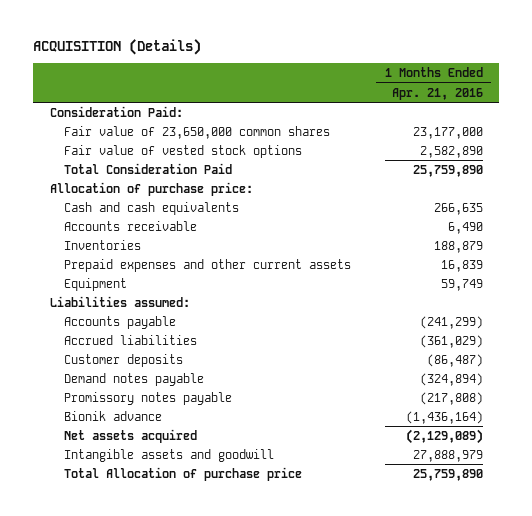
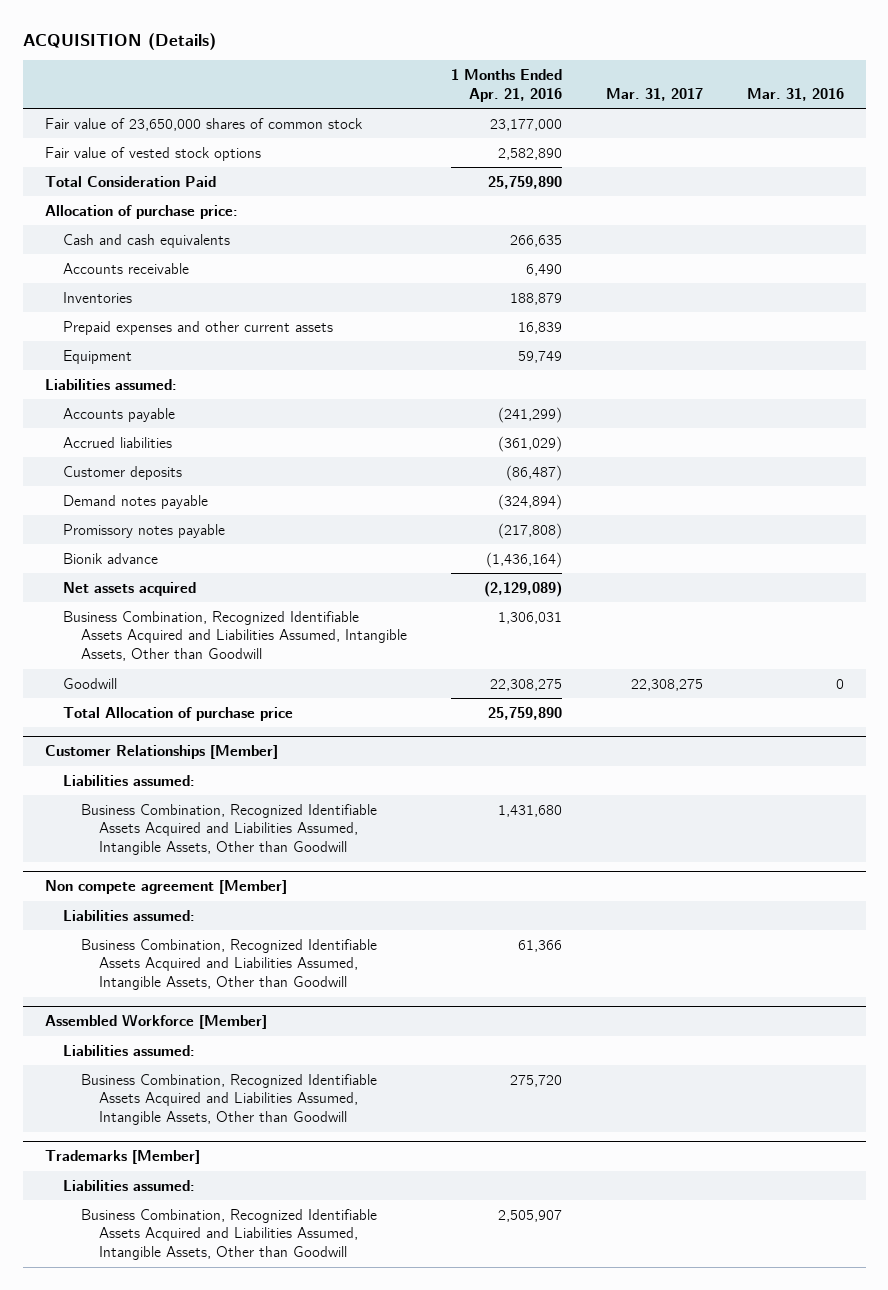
none -> [605,87,703,101] Mar. 31, 2017
none -> [746,87,844,101] Mar. 31, 2016
[49,105,183,117] Consideration Paid: -> none
[63,125,330,139] Fair value of 23,650,000 common shares -> [44,117,363,131] Fair value of 23,650,000 shares of common stock
none -> [62,610,407,661] Business Combination, Recognized Identifiable Assets Acquired and Liabilities Assumed, Intangible Assets, Other than Goodwill
[63,448,274,462] Intangible assets and goodwill -> [62,677,117,689] Goodwill
[412,449,483,462] 27,888,979 -> [489,678,562,691] 22,308,275
none -> [44,745,278,760] Customer Relationships [Member]
none -> [62,774,195,786] Liabilities assumed:
none -> [80,803,377,855] Business Combination, Recognized Identifiable Assets Acquired and Liabilities Assumed, Intangible Assets, Other than Goodwill
none -> [44,880,287,895] Non compete agreement [Member]
none -> [62,909,195,921] Liabilities assumed:
none -> [80,938,377,990] Business Combination, Recognized Identifiable Assets Acquired and Liabilities Assumed, Intangible Assets, Other than Goodwill
none -> [44,1014,267,1030] Assembled Workforce [Member]
none -> [62,1044,195,1056] Liabilities assumed:
none -> [80,1073,377,1125] Business Combination, Recognized Identifiable Assets Acquired and Liabilities Assumed, Intangible Assets, Other than Goodwill
none -> [44,1150,200,1165] Trademarks [Member]
none -> [62,1179,195,1191] Liabilities assumed:
none -> [80,1208,377,1260] Business Combination, Recognized Identifiable Assets Acquired and Liabilities Assumed, Intangible Assets, Other than Goodwill

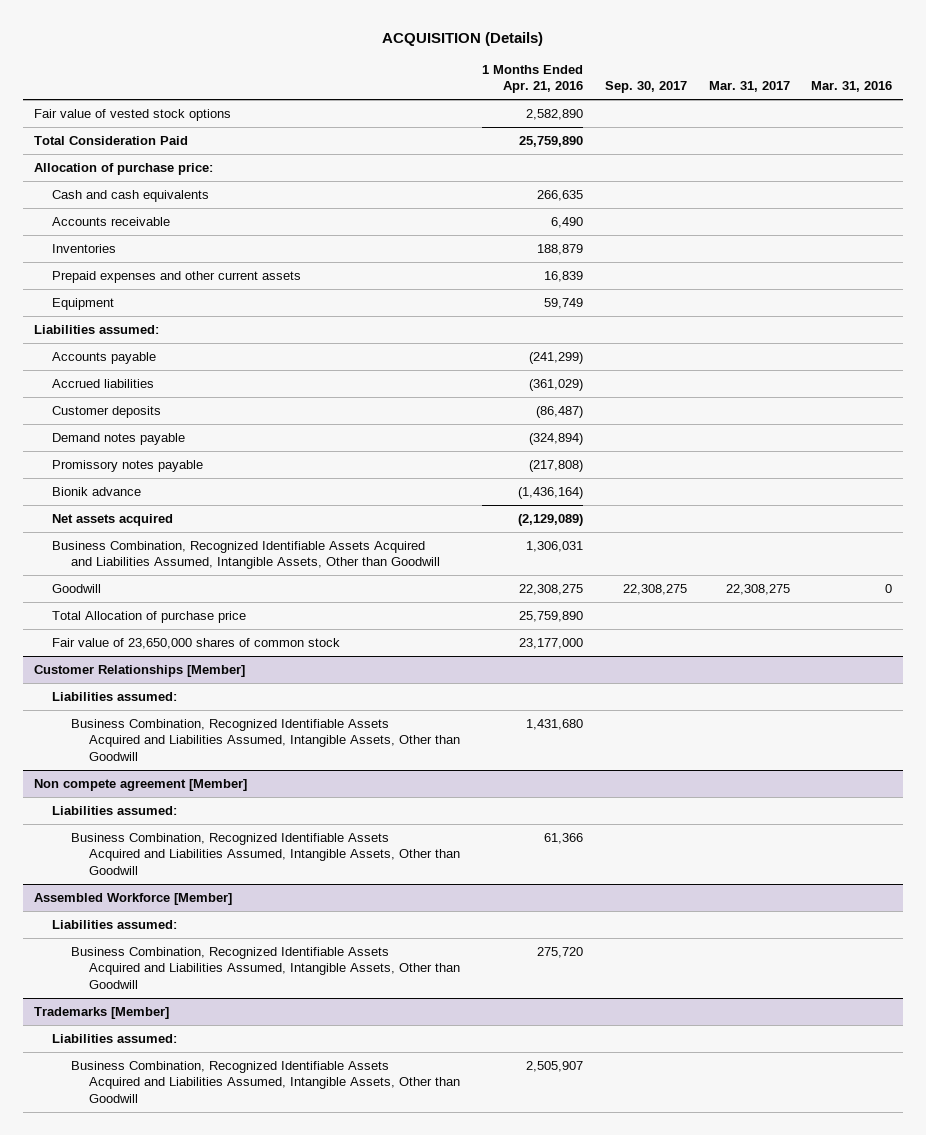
none -> [604,81,687,94] Sep. 30, 2017
[44,117,363,131] Fair value of 23,650,000 shares of common stock -> [52,637,341,649] Fair value of 23,650,000 shares of common stock

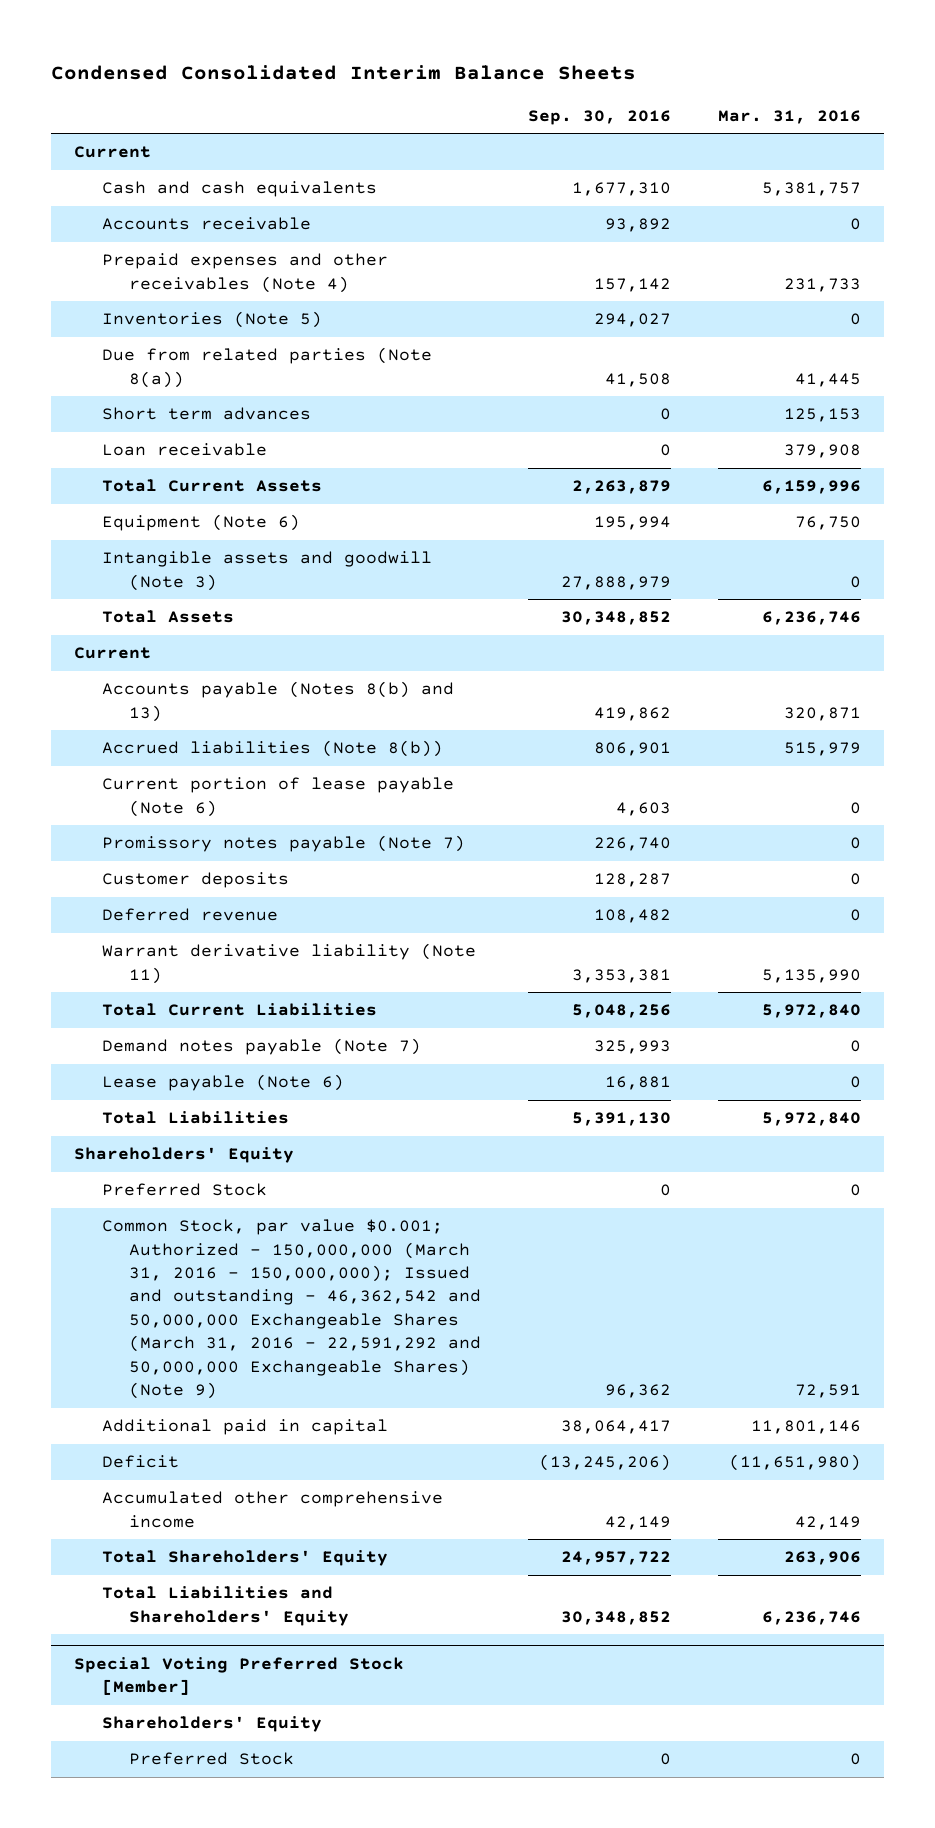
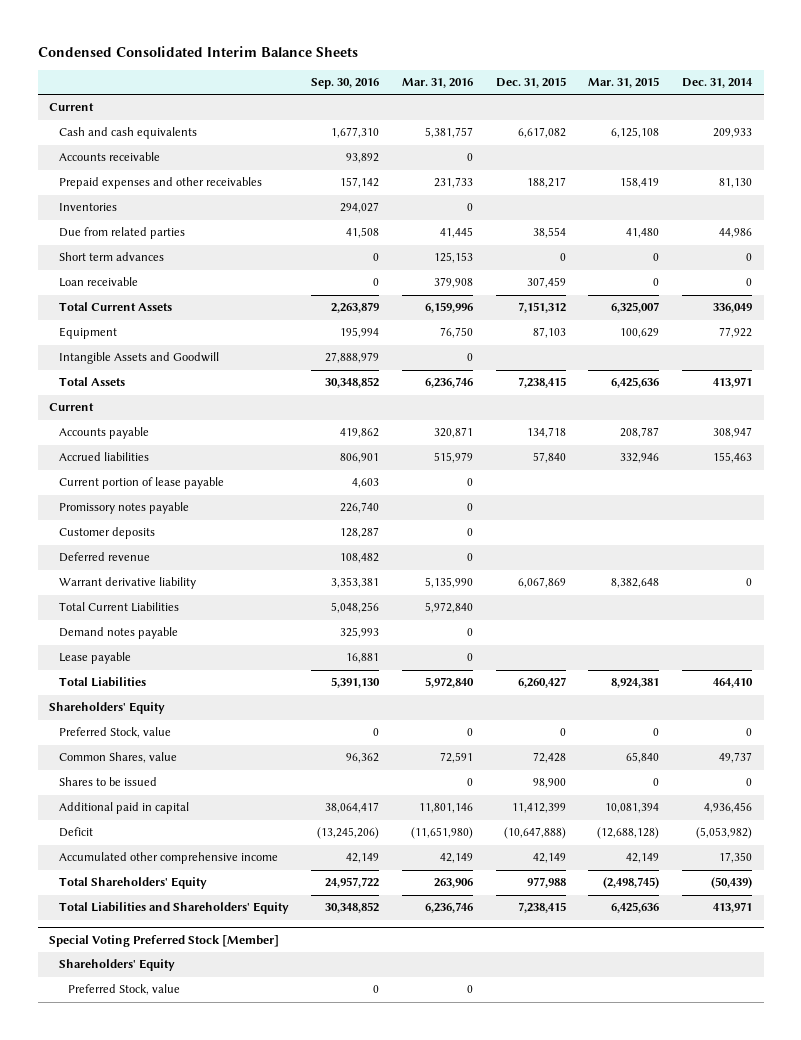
none -> [495,76,566,88] Dec. 31, 2015
none -> [588,76,660,88] Mar. 31, 2015
none -> [682,77,754,88] Dec. 31, 2014
[101,253,388,293] Prepaid expenses and other receivables (Note 4) -> [58,177,262,190] Prepaid expenses and other receivables
[101,311,322,329] Inventories (Note 5) -> [58,203,117,212] Inventories
[101,347,432,388] Due from related parties (Note 8(a)) -> [58,227,185,240] Due from related parties
[101,514,300,532] Equipment (Note 6) -> [58,327,117,340] Equipment
[101,551,432,591] Intangible assets and goodwill (Note 3) -> [58,352,219,365] Intangible Assets and Goodwill
[101,681,454,722] Accounts payable (Notes 8(b) and 13) -> [58,427,149,440] Accounts payable
[101,740,443,758] Accrued liabilities (Note 8(b)) -> [58,452,149,462] Accrued liabilities
[101,777,454,817] Current portion of lease payable (Note 6) -> [58,477,224,490] Current portion of lease payable
[101,835,465,853] Promissory notes payable (Note 7) -> [58,502,189,515] Promissory notes payable
[101,943,476,984] Warrant derivative liability (Note 11) -> [58,577,196,590] Warrant derivative liability
[101,1038,421,1056] Demand notes payable (Note 7) -> [58,627,178,640] Demand notes payable
[101,1074,344,1092] Lease payable (Note 6) -> [58,652,131,665] Lease payable
[101,1183,267,1197] Preferred Stock -> [58,727,171,739] Preferred Stock, value
[101,1219,482,1399] Common Stock, par value $0.001; Authorized - 150,000,000 (March 31, 2016 - 150,000,000); Issued and outstanding - 46,362,542 and 50,000,000 Exchangeable Shares (March 31, 2016 - 22,591,292 and 50,000,000 Exchangeable Shares) (Note 9) -> [58,752,177,764] Common Shares, value
none -> [58,777,157,787] Shares to be issued
[129,1752,295,1766] Preferred Stock -> [68,984,181,996] Preferred Stock, value

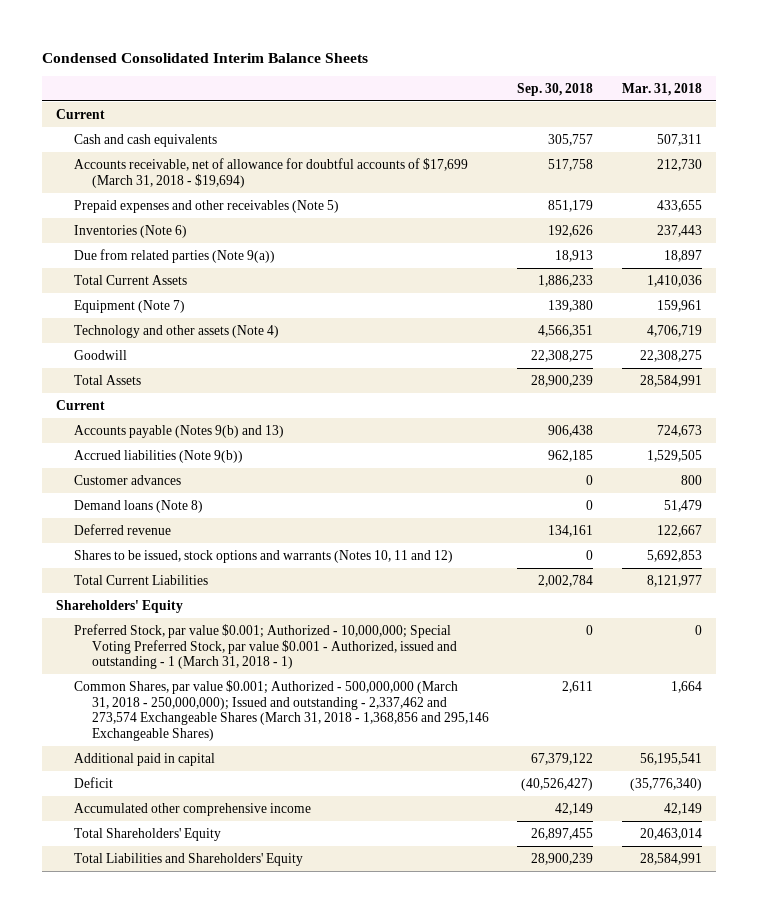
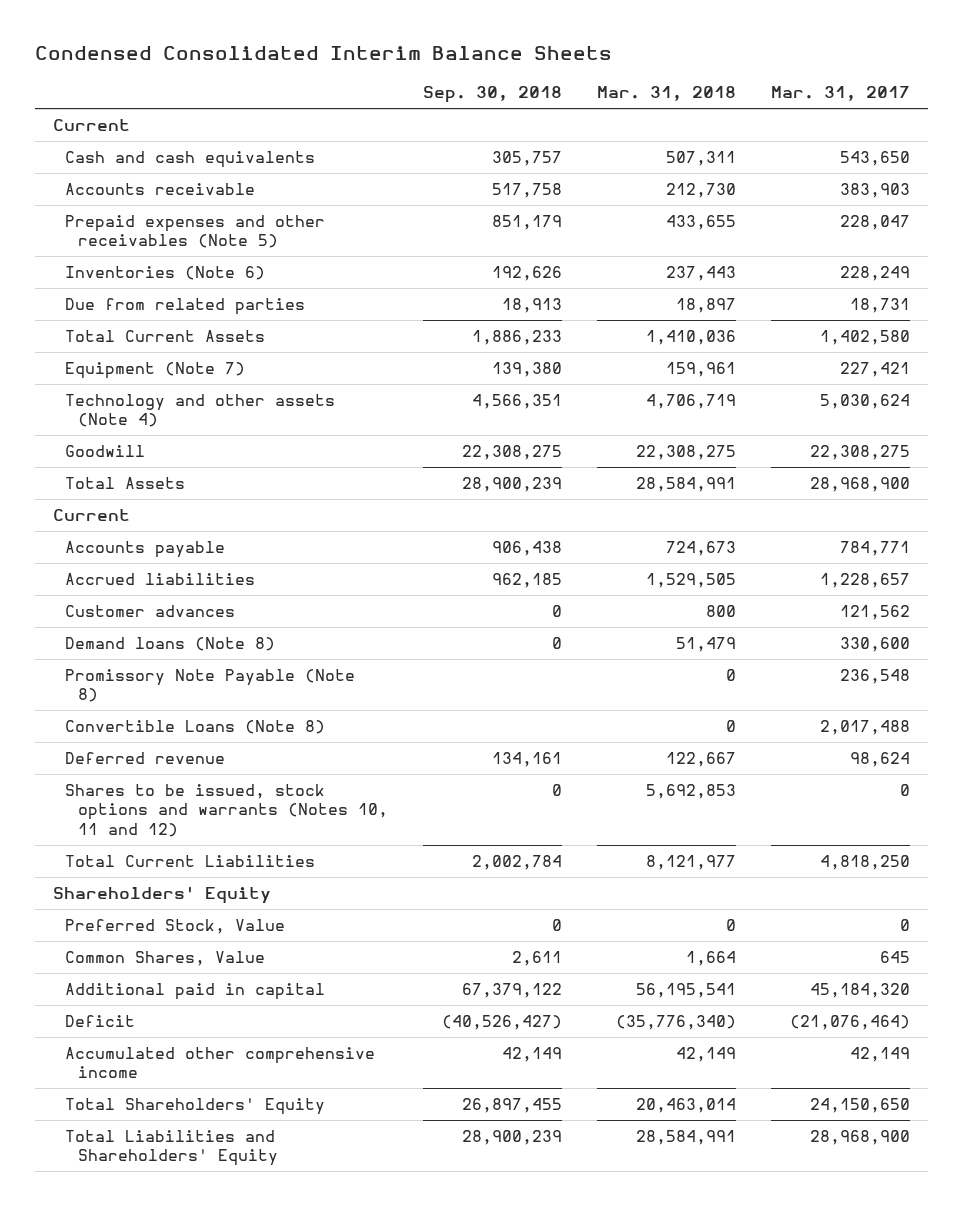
none -> [771,86,911,102] Mar. 31, 2017
[74,157,469,188] Accounts receivable, net of allowance for doubtful accounts of $17,699 (March 31, 2018 - $19,694) -> [65,183,256,196] Accounts receivable
[74,248,276,263] Due from related parties (Note 9(a)) -> [65,298,306,316] Due from related parties
[74,424,285,438] Accounts payable (Notes 9(b) and 13) -> [65,541,226,559] Accounts payable
[74,449,244,463] Accrued liabilities (Note 9(b)) -> [65,573,256,586] Accrued liabilities
none -> [65,669,356,703] Promissory Note Payable (Note 8)
none -> [65,720,326,735] Convertible Loans (Note 8)
[74,623,457,670] Preferred Stock, par value $0.001; Authorized - 10,000,000; Special Voting Preferred Stock, par value $0.001 - Authorized, issued and outstanding - 1 (March 31, 2018 - 1) -> [65,919,286,935] Preferred Stock, Value
[74,679,489,742] Common Shares, par value $0.001; Authorized - 500,000,000 (March 31, 2018 - 250,000,000); Issued and outstanding - 2,337,462 and 273,574 Exchangeable Shares (March 31, 2018 - 1,368,856 and 295,146 Exchangeable Shares) -> [65,951,266,967] Common Shares, Value

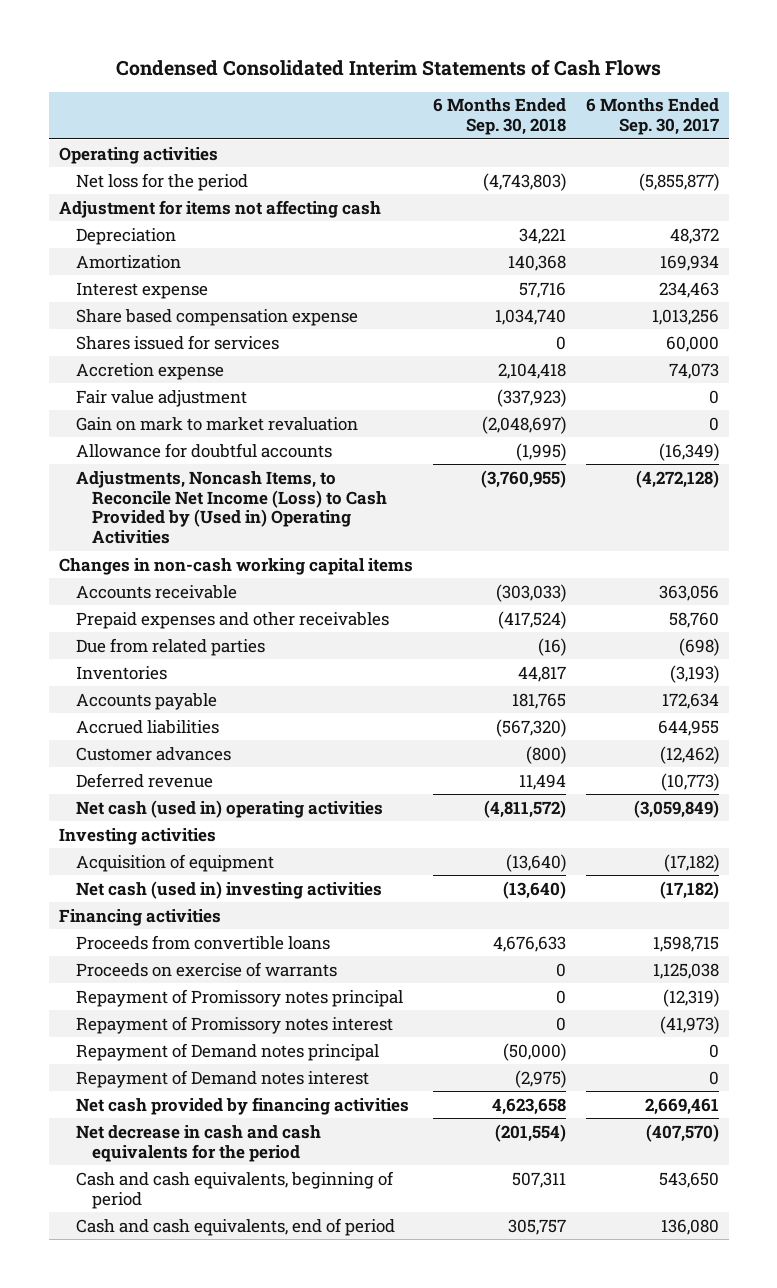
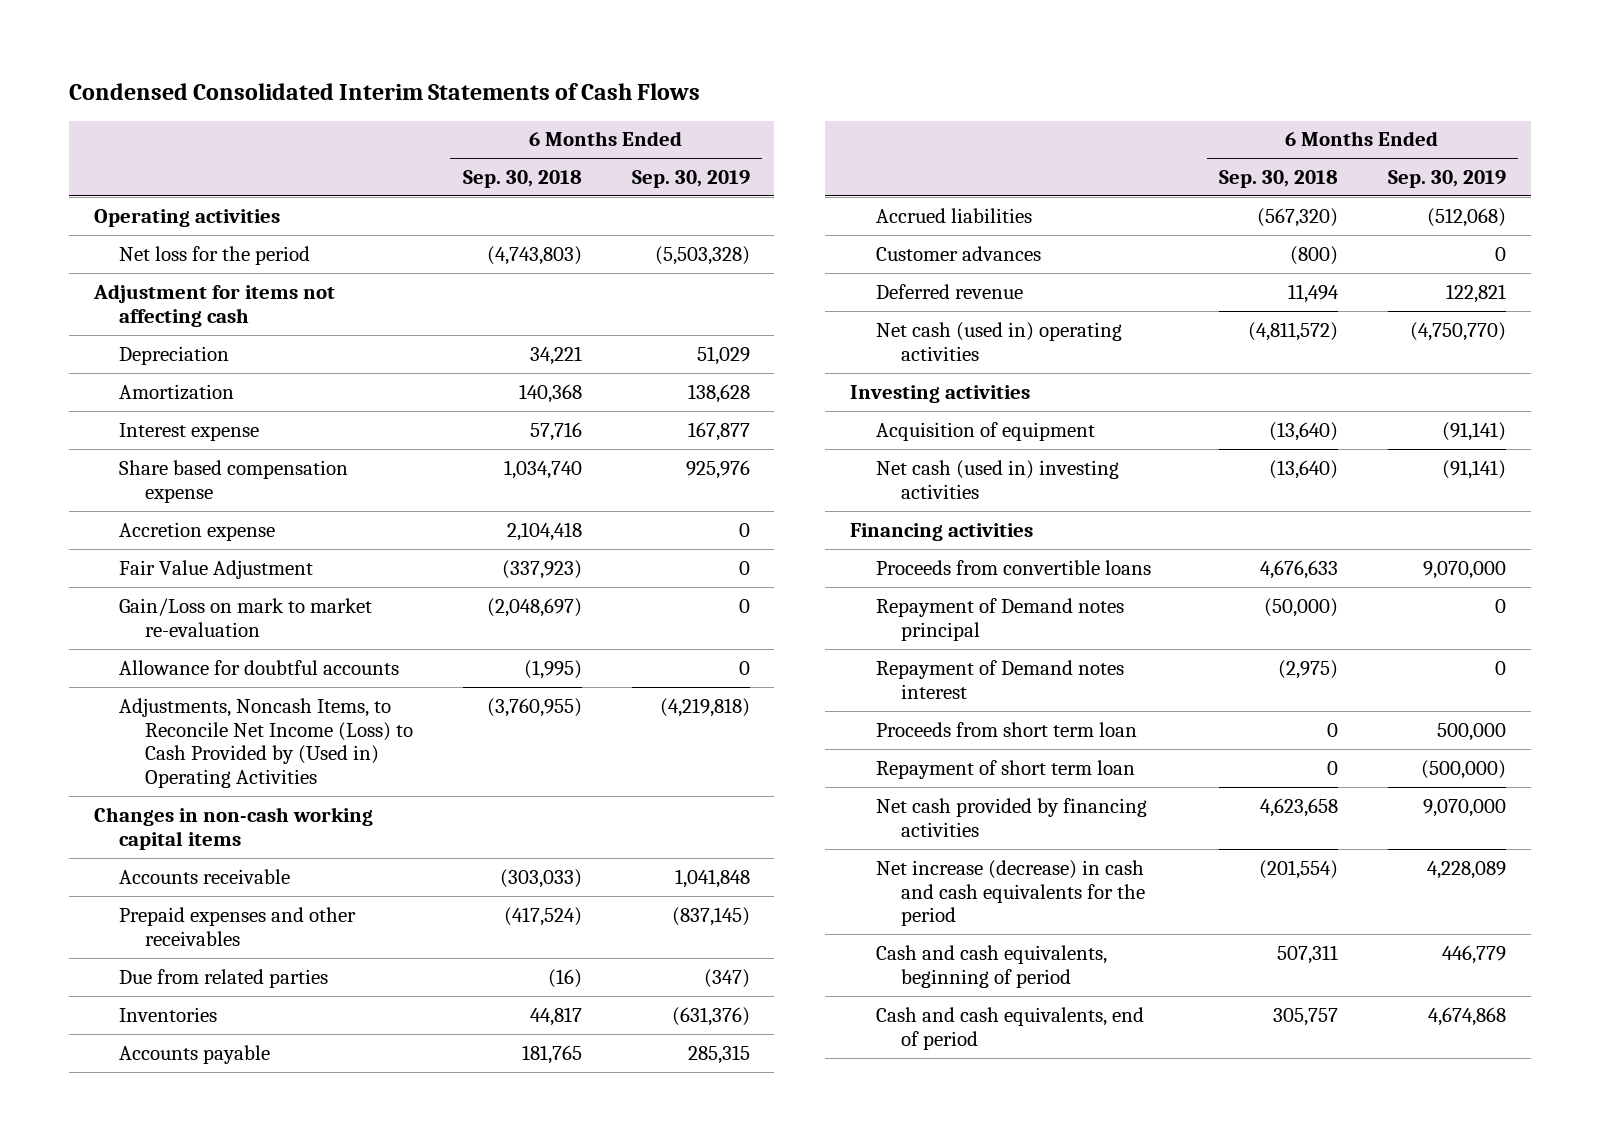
[585,98,719,136] 6 Months Ended Sep. 30, 2017 -> none
none -> [631,169,750,188] Sep. 30, 2019
[75,334,279,350] Shares issued for services -> none
[75,389,247,407] Fair value adjustment -> [119,559,314,579] Fair Value Adjustment
[75,416,358,431] Gain on mark to market revaluation -> [119,597,373,637] Gain/Loss on mark to market re-evaluation
[75,961,337,977] Proceeds on exercise of warrants -> none
[75,988,403,1007] Repayment of Promissory notes principal -> none
[75,1015,393,1034] Repayment of Promissory notes interest -> none
none -> [875,721,1137,737] Proceeds from short term loan
none -> [875,759,1135,779] Repayment of short term loan
[75,1124,321,1162] Net decrease in cash and cash equivalents for the period -> [875,859,1146,927] Net increase (decrease) in cash and cash equivalents for the period

